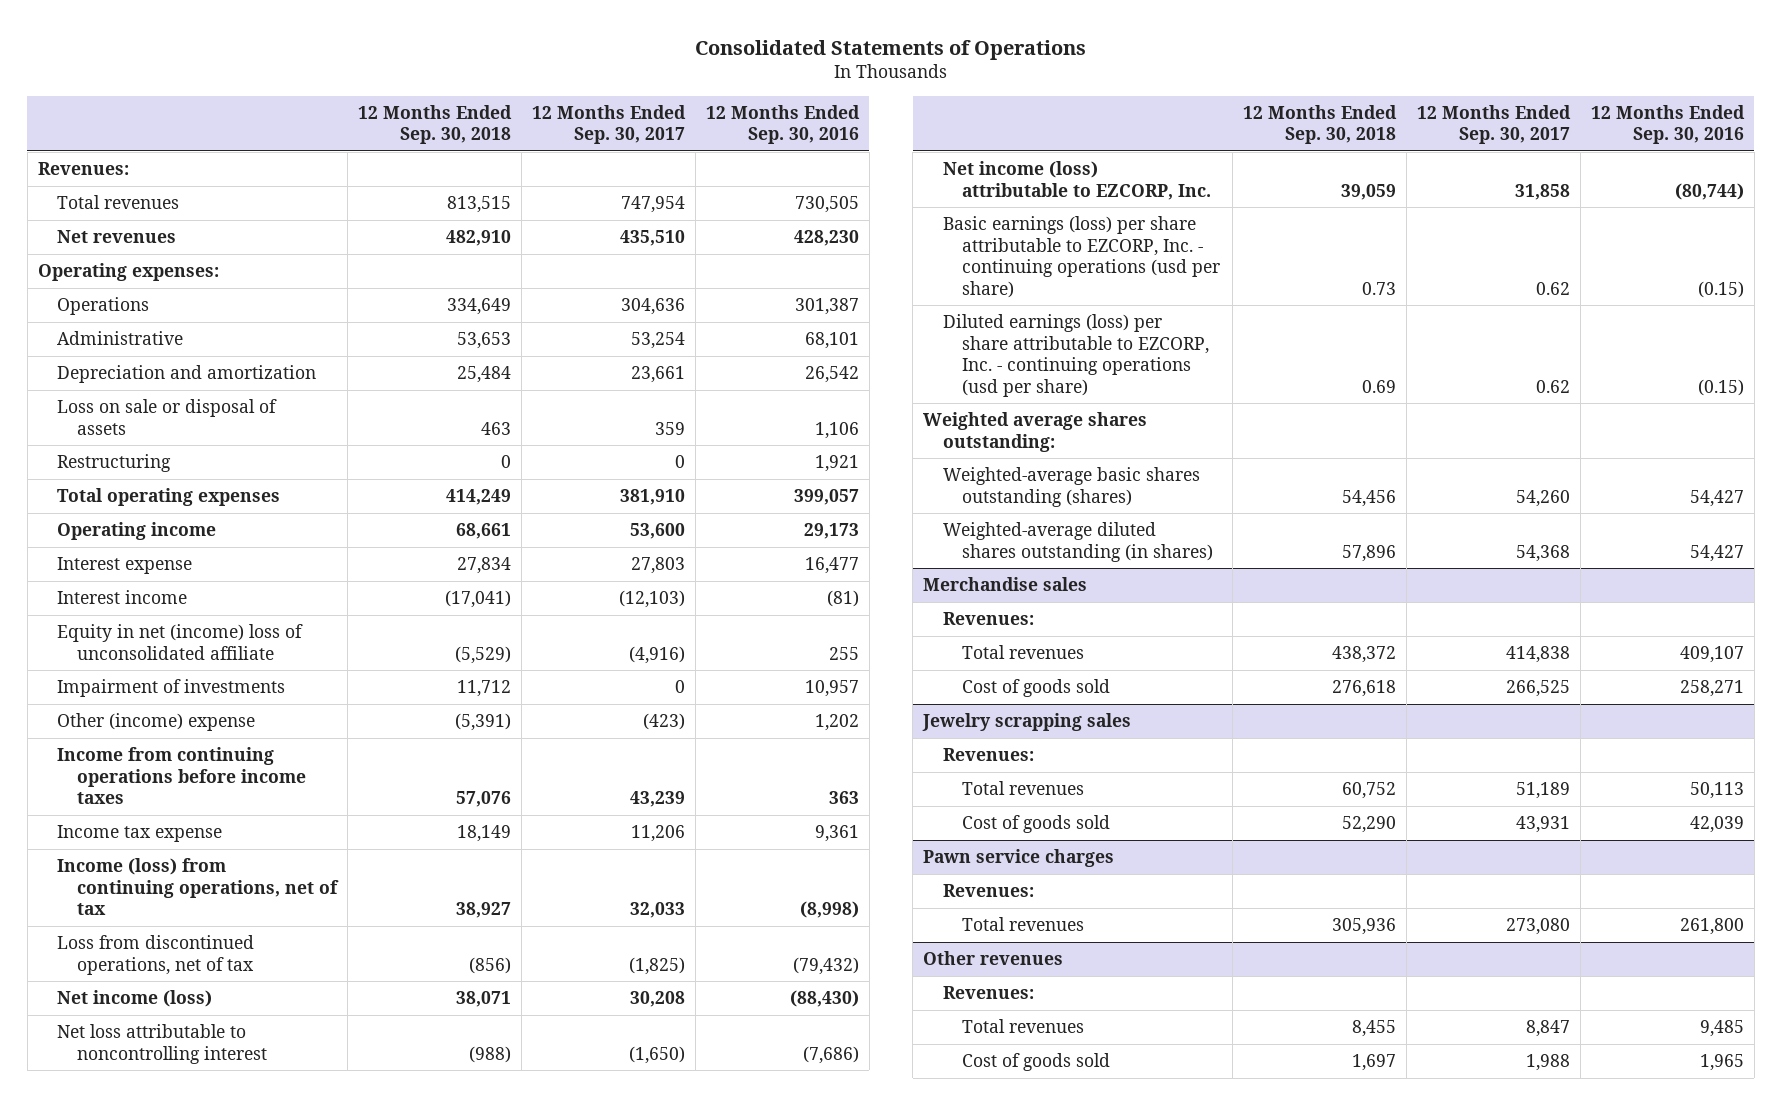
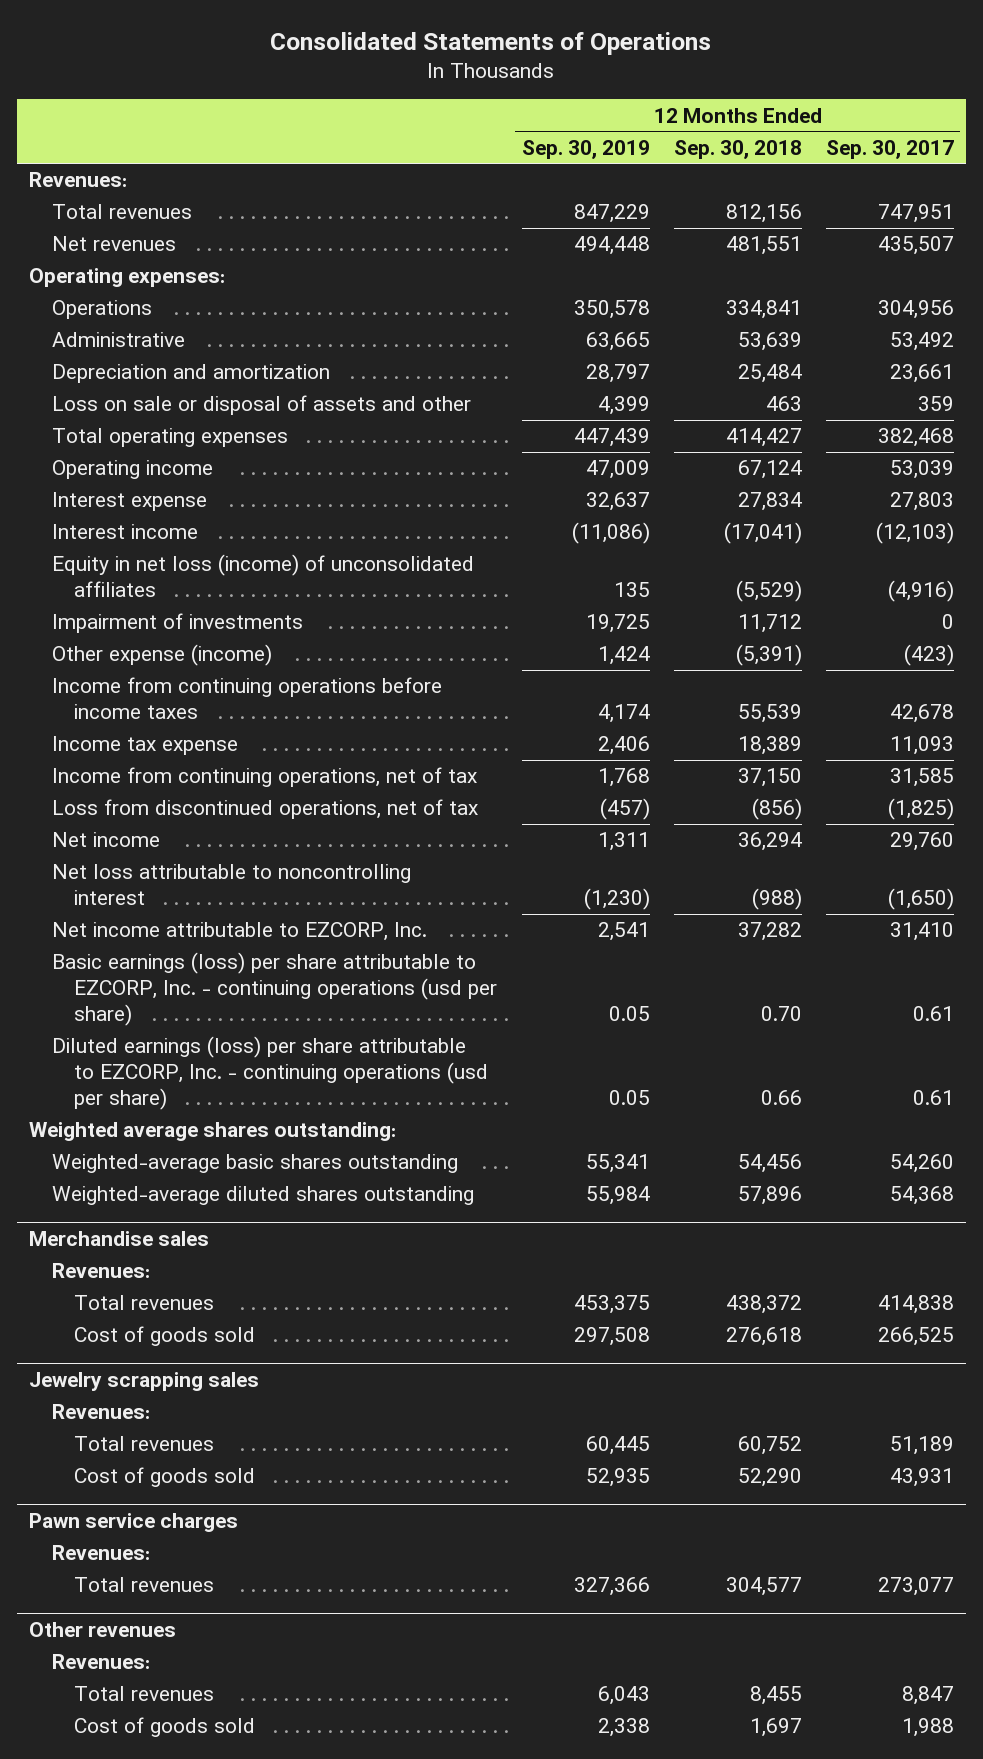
[705,104,860,145] 12 Months Ended Sep. 30, 2016 -> none
none -> [521,139,650,159] Sep. 30, 2019
[446,196,511,214] 813,515 -> [725,204,802,224] 812,156
[620,196,685,214] 747,954 -> [877,204,954,224] 747,951
[445,230,511,247] 482,910 -> [725,236,802,256] 481,551
[619,230,685,247] 435,510 -> [877,236,954,256] 435,507
[446,298,511,316] 334,649 -> [725,300,802,320] 334,841
[620,298,685,316] 304,636 -> [877,300,954,320] 304,956
[456,332,511,350] 53,653 -> [737,332,802,352] 53,639
[630,332,685,350] 53,254 -> [889,332,954,352] 53,492
[57,454,172,473] Restructuring -> none
[57,399,278,435] Loss on sale or disposal of assets -> [51,395,471,416] Loss on sale or disposal of assets and other
[445,489,511,506] 414,249 -> [725,428,802,448] 414,427
[619,489,685,506] 381,910 -> [877,428,954,448] 382,468
[455,523,511,540] 68,661 -> [737,460,802,480] 67,124
[629,523,685,540] 53,600 -> [889,460,954,480] 53,039
[57,624,304,660] Equity in net (income) loss of unconsolidated affiliate -> [51,554,474,598] Equity in net loss (income) of unconsolidated affiliates
[57,713,256,732] Other (income) expense -> [51,644,272,667] Other expense (income)
[455,791,511,808] 57,076 -> [737,704,802,724] 55,539
[629,791,685,808] 43,239 -> [889,704,954,724] 42,678
[456,825,511,843] 18,149 -> [737,736,802,756] 18,389
[630,825,685,843] 11,206 -> [889,736,954,756] 11,093
[57,858,339,916] Income (loss) from continuing operations, net of tax -> [51,767,477,788] Income from continuing operations, net of tax
[455,902,511,919] 38,927 -> [737,768,802,788] 37,150
[629,902,685,919] 32,033 -> [889,768,954,788] 31,585
[57,990,213,1008] Net income (loss) -> [51,832,160,848] Net income
[455,991,511,1008] 38,071 -> [737,832,802,852] 36,294
[629,991,685,1008] 30,208 -> [889,832,954,852] 29,760
[942,161,1211,200] Net income (loss) attributable to EZCORP, Inc. -> [51,922,427,942] Net income attributable to EZCORP, Inc.
[1340,183,1396,200] 39,059 -> [737,922,802,942] 37,282
[1514,183,1570,200] 31,858 -> [889,922,954,942] 31,410
[1361,281,1396,295] 0.73 -> [760,1006,802,1022] 0.70
[1535,281,1570,295] 0.62 -> [912,1006,954,1022] 0.61
[1361,379,1396,393] 0.69 -> [760,1090,802,1106] 0.66
[1535,379,1570,393] 0.62 -> [912,1090,954,1106] 0.61
[942,467,1200,507] Weighted-average basic shares outstanding (shares) -> [51,1154,458,1174] Weighted-average basic shares outstanding
[942,522,1213,562] Weighted-average diluted shares outstanding (in shares) -> [51,1186,474,1206] Weighted-average diluted shares outstanding
[1331,918,1396,936] 305,936 -> [725,1577,802,1597] 304,577
[1505,918,1570,936] 273,080 -> [877,1577,954,1597] 273,077

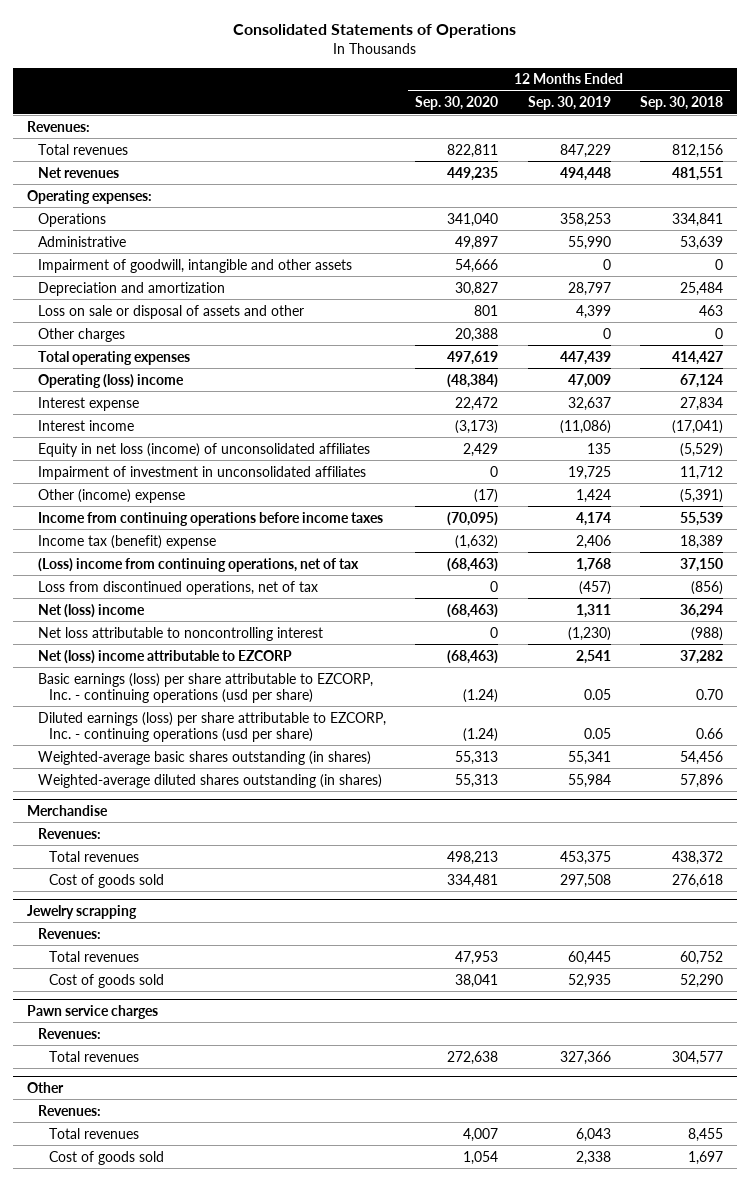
[825,139,954,159] Sep. 30, 2017 -> none
none -> [415,96,499,111] Sep. 30, 2020
[573,300,650,320] 350,578 -> [559,212,611,227] 358,253
[585,332,650,352] 63,665 -> [567,235,611,250] 55,990
none -> [38,258,353,273] Impairment of goodwill, intangible and other assets
none -> [38,327,126,342] Other charges
[51,460,213,480] Operating income -> [38,373,185,388] Operating (loss) income
[51,613,303,634] Impairment of investments -> [38,465,367,480] Impairment of investment in unconsolidated affiliates
[51,644,272,667] Other expense (income) -> [38,488,186,503] Other (income) expense
[51,736,238,756] Income tax expense -> [38,534,217,549] Income tax (benefit) expense
[51,767,477,788] Income from continuing operations, net of tax -> [38,557,360,572] (Loss) income from continuing operations, net of tax
[51,832,160,848] Net income -> [38,603,146,618] Net (loss) income
[51,922,427,942] Net income attributable to EZCORP, Inc. -> [38,649,293,664] Net (loss) income attributable to EZCORP
[29,1122,397,1142] Weighted average shares outstanding: -> none
[51,1154,458,1174] Weighted-average basic shares outstanding -> [38,750,372,765] Weighted-average basic shares outstanding (in shares)
[51,1186,474,1206] Weighted-average diluted shares outstanding -> [38,773,383,788] Weighted-average diluted shares outstanding (in shares)
[29,1231,210,1247] Merchandise sales -> [27,804,109,816] Merchandise
[29,1372,260,1392] Jewelry scrapping sales -> [27,904,138,919] Jewelry scrapping
[29,1622,177,1638] Other revenues -> [27,1081,65,1093] Other

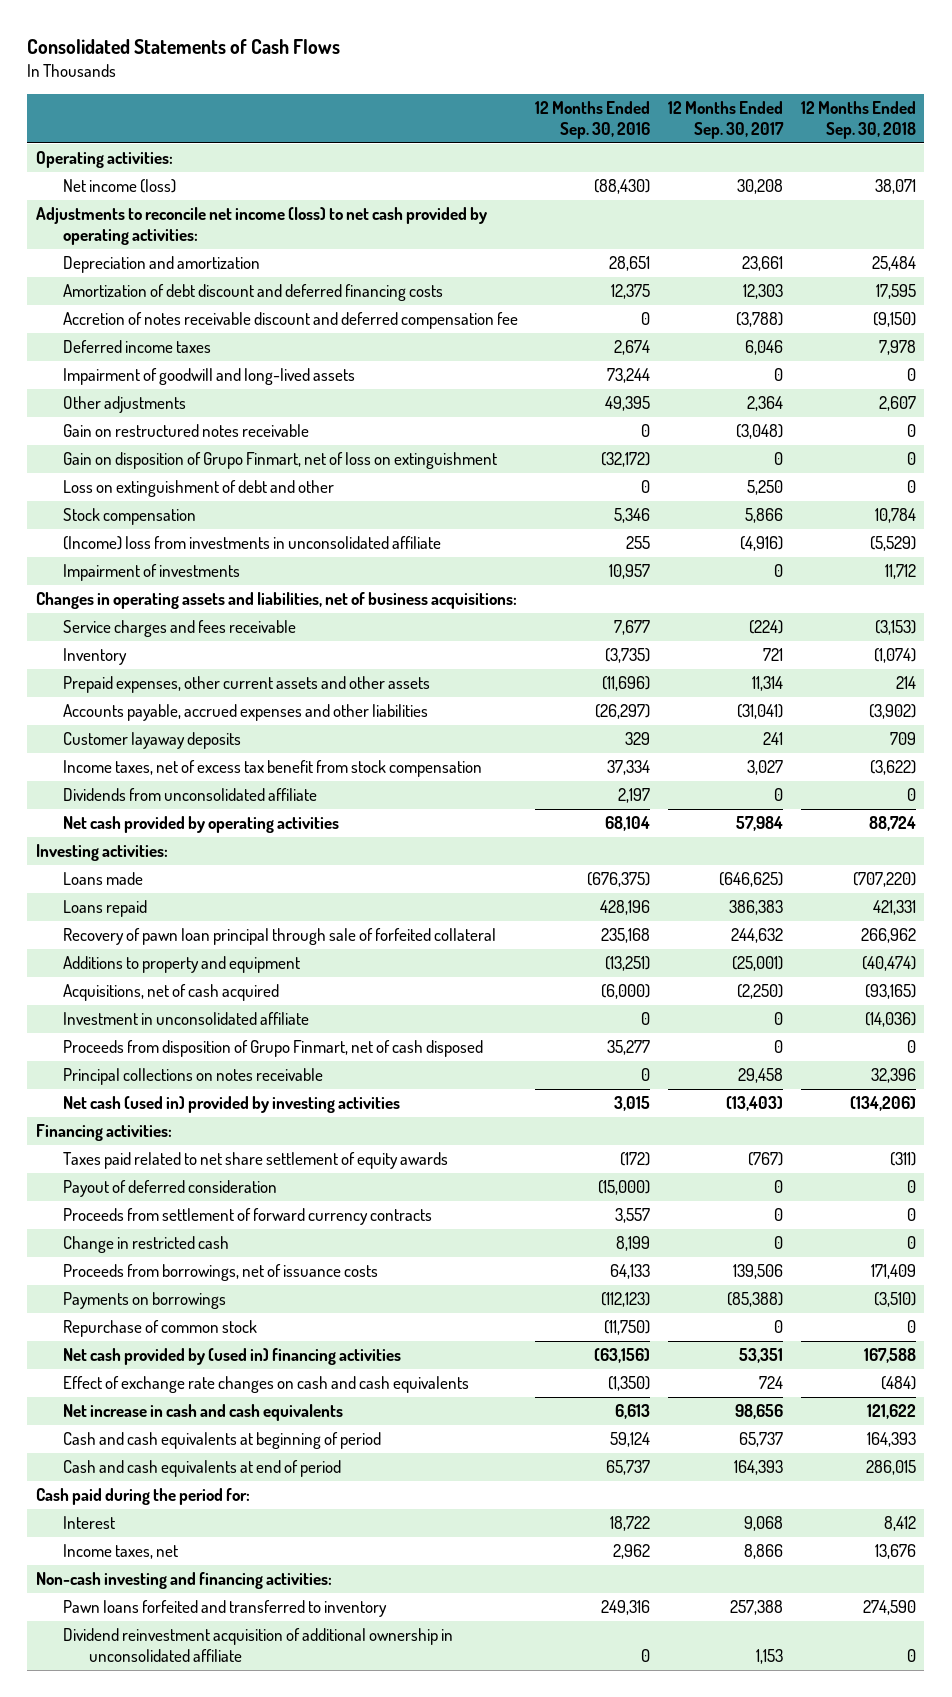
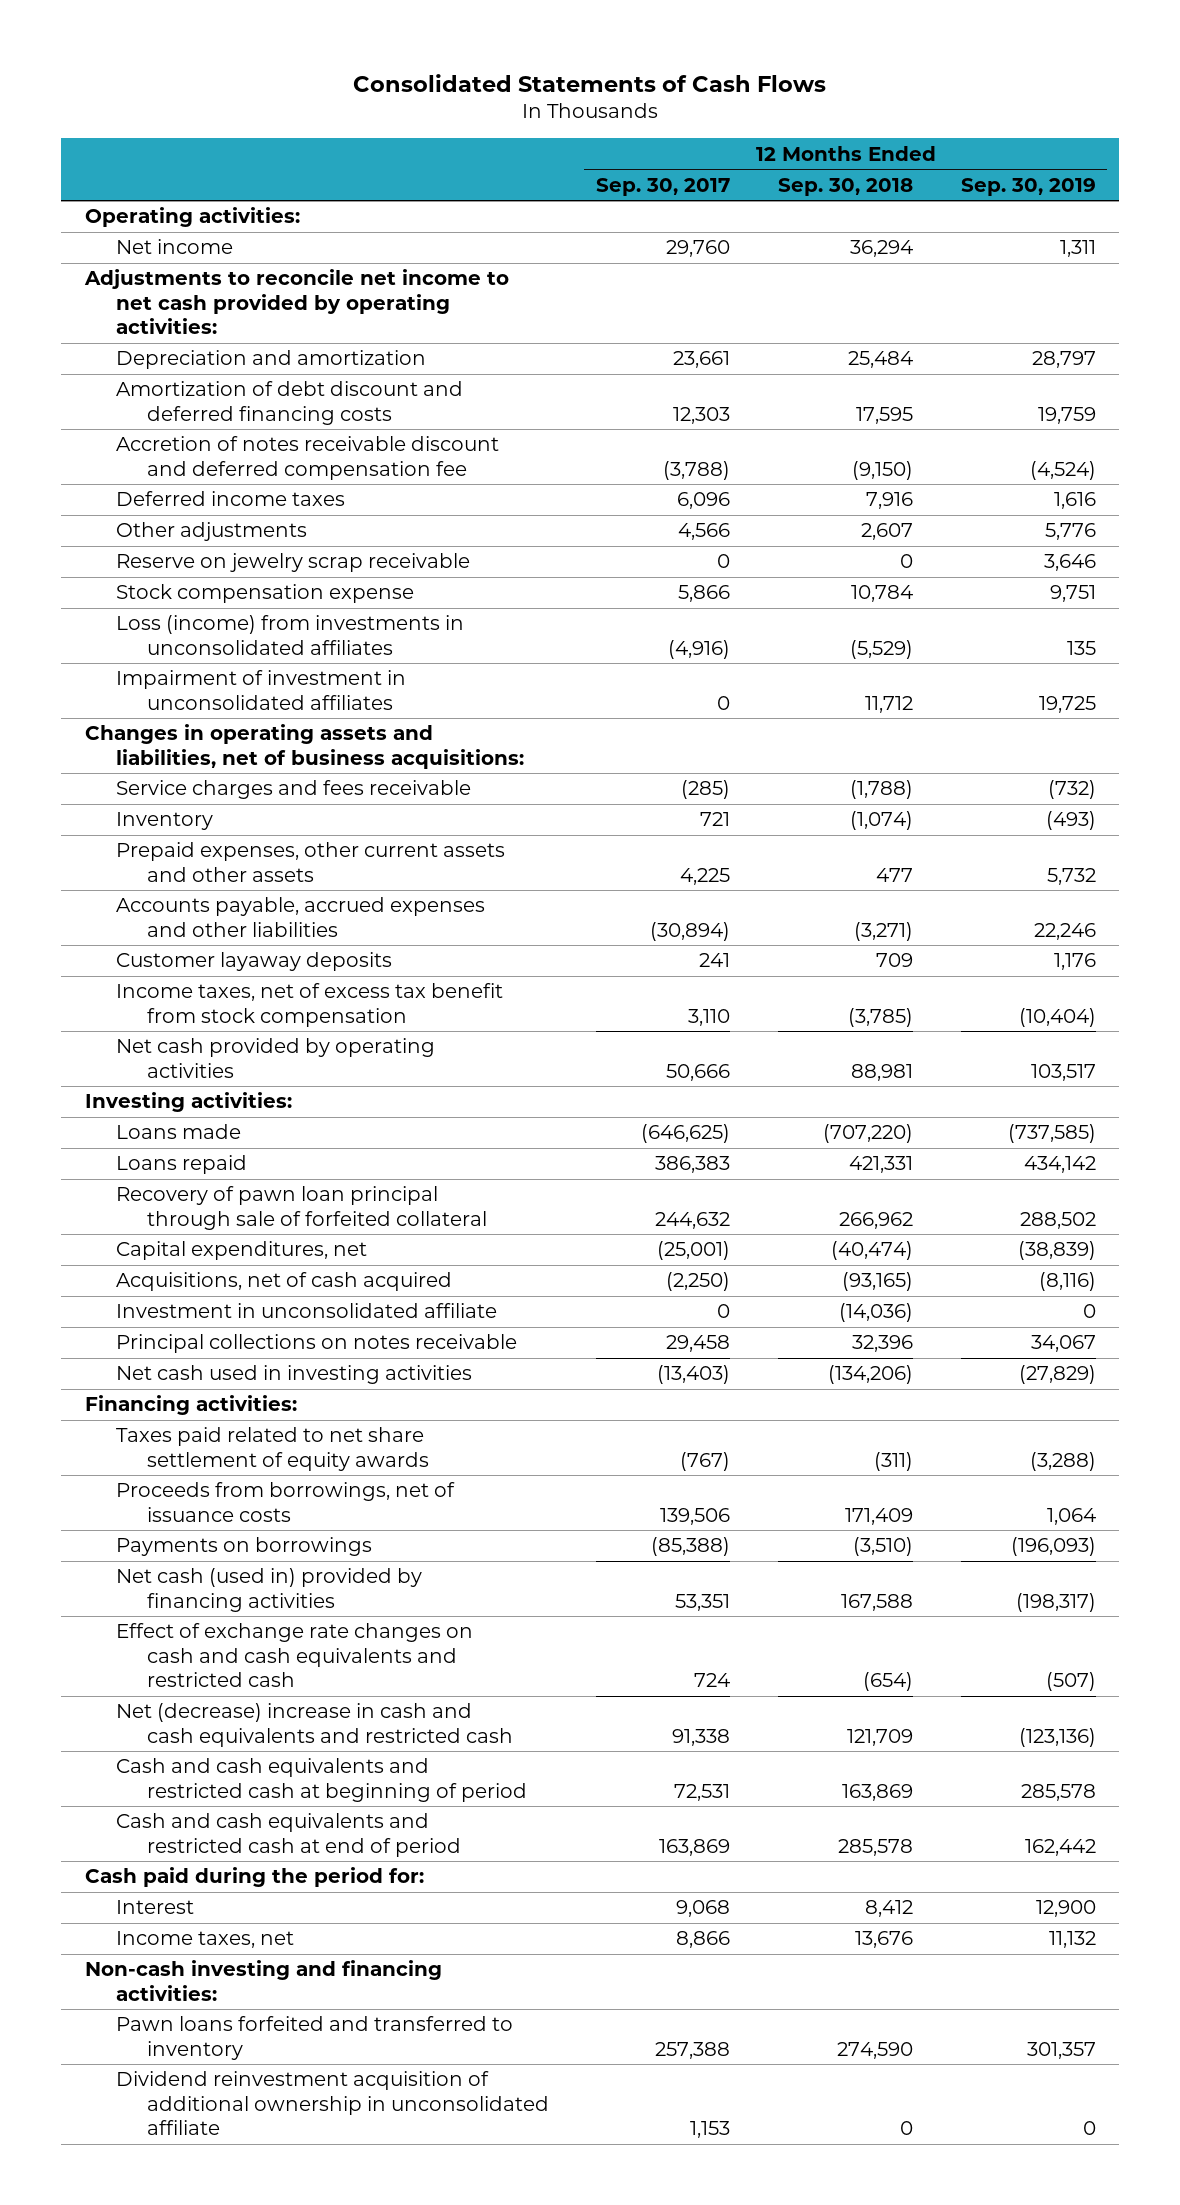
[535,101,651,140] 12 Months Ended Sep. 30, 2016 -> none
none -> [960,177,1096,196] Sep. 30, 2019
[62,179,176,194] Net income (loss) -> [115,239,233,255] Net income
[737,179,784,195] 30,208 -> [666,240,731,258] 29,760
[874,179,916,195] 38,071 -> [849,240,913,258] 36,294
[36,207,488,246] Adjustments to reconcile net income (loss) to net cash provided by operating activities: -> [83,269,509,335] Adjustments to reconcile net income to net cash provided by operating activities:
[62,368,355,386] Impairment of goodwill and long-lived assets -> none
[62,424,309,438] Gain on restructured notes receivable -> none
[62,452,497,470] Gain on disposition of Grupo Finmart, net of loss on extinguishment -> none
[62,480,334,498] Loss on extinguishment of debt and other -> none
[745,340,784,356] 6,046 -> [677,492,731,510] 6,096
[878,340,916,356] 7,978 -> [865,492,913,510] 7,916
[747,396,784,412] 2,364 -> [678,523,731,541] 4,566
none -> [115,553,470,573] Reserve on jewelry scrap receivable
[62,508,196,526] Stock compensation -> [115,584,414,604] Stock compensation expense
[62,536,441,551] (Income) loss from investments in unconsolidated affiliate -> [115,615,464,655] Loss (income) from investments in unconsolidated affiliates
[62,564,240,582] Impairment of investments -> [115,670,406,710] Impairment of investment in unconsolidated affiliates
[749,620,784,635] (224) -> [681,780,731,800] (285)
[874,620,916,636] (3,153) -> [849,780,913,800] (1,788)
[752,676,784,692] 11,314 -> [680,867,731,885] 4,225
[895,676,916,690] 214 -> [875,867,913,882] 477
[737,704,784,720] (31,041) -> [650,921,731,941] (30,894)
[868,704,916,720] (3,902) -> [853,921,913,941] (3,271)
[62,788,317,802] Dividends from unconsolidated affiliate -> none
[747,760,784,776] 3,027 -> [688,1008,731,1026] 3,110
[869,760,916,776] (3,622) -> [847,1007,913,1027] (3,785)
[736,816,784,832] 57,984 -> [666,1063,731,1081] 50,666
[868,816,916,832] 88,724 -> [850,1063,913,1081] 88,981
[62,956,300,974] Additions to property and equipment -> [115,1241,367,1261] Capital expenditures, net
[62,1040,483,1058] Proceeds from disposition of Grupo Finmart, net of cash disposed -> none
[62,1096,400,1114] Net cash (used in) provided by investing activities -> [115,1365,472,1385] Net cash used in investing activities
[62,1180,277,1198] Payout of deferred consideration -> none
[62,1208,432,1226] Proceeds from settlement of forward currency contracts -> none
[62,1236,229,1254] Change in restricted cash -> none
[62,1320,257,1338] Repurchase of common stock -> none
[62,1348,401,1366] Net cash provided by (used in) financing activities -> [115,1568,422,1612] Net cash (used in) provided by financing activities
[62,1376,469,1394] Effect of exchange rate changes on cash and cash equivalents -> [115,1623,473,1688] Effect of exchange rate changes on cash and cash equivalents and restricted cash
[880,1376,916,1391] (484) -> [862,1672,913,1692] (654)
[62,1404,343,1422] Net increase in cash and cash equivalents -> [115,1703,513,1747] Net (decrease) increase in cash and cash equivalents and restricted cash
[735,1404,784,1420] 98,656 -> [672,1728,731,1746] 91,338
[866,1404,916,1420] 121,622 -> [846,1728,913,1746] 121,709
[62,1432,381,1450] Cash and cash equivalents at beginning of period -> [115,1758,527,1802] Cash and cash equivalents and restricted cash at beginning of period
[739,1432,784,1448] 65,737 -> [674,1783,731,1801] 72,531
[866,1432,916,1448] 164,393 -> [841,1783,913,1801] 163,869
[62,1460,341,1478] Cash and cash equivalents at end of period -> [115,1813,461,1857] Cash and cash equivalents and restricted cash at end of period
[734,1460,784,1476] 164,393 -> [659,1838,731,1856] 163,869
[865,1460,916,1476] 286,015 -> [837,1838,913,1856] 285,578

